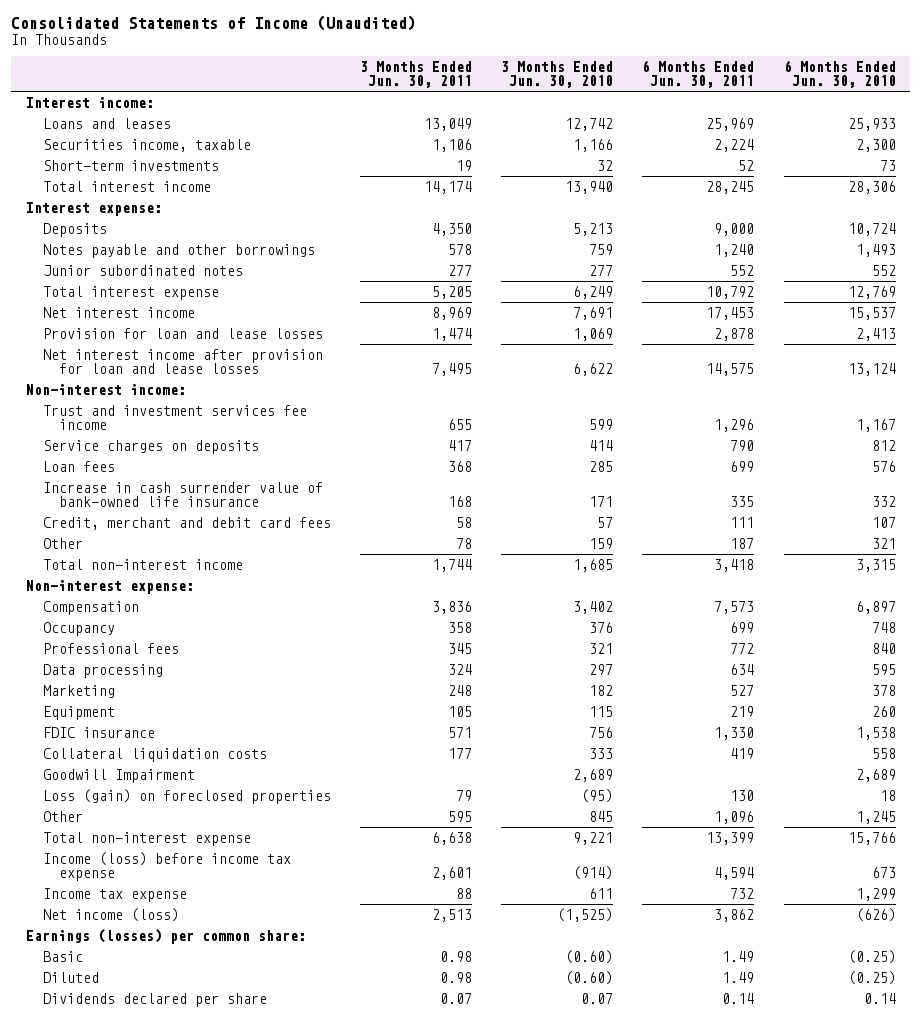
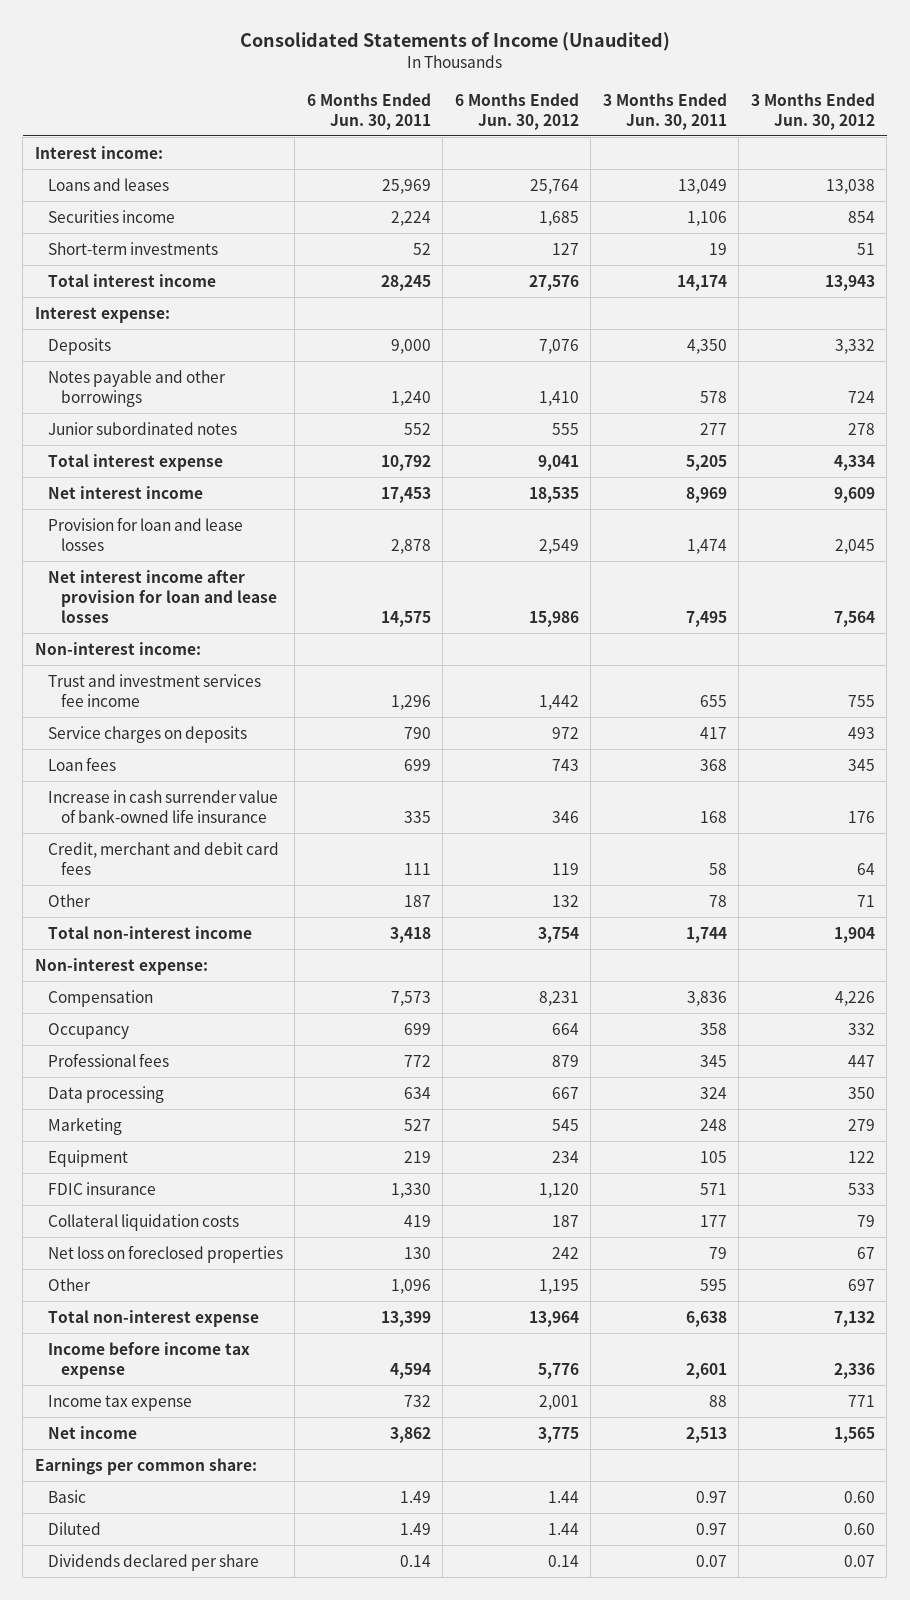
[501,60,614,89] 3 Months Ended Jun. 30, 2010 -> none
[783,59,896,89] 6 Months Ended Jun. 30, 2010 -> none
none -> [454,92,579,130] 6 Months Ended Jun. 30, 2012
none -> [750,92,875,130] 3 Months Ended Jun. 30, 2012
[42,138,251,152] Securities income, taxable -> [47,209,175,223] Securities income
[42,768,195,783] Goodwill Impairment -> none
[42,788,331,804] Loss (gain) on foreclosed properties -> [47,1244,283,1263] Net loss on foreclosed properties
[42,851,291,881] Income (loss) before income tax expense -> [47,1341,250,1379] Income before income tax expense
[42,907,179,922] Net income (loss) -> [47,1425,137,1439] Net income
[26,928,307,944] Earnings (losses) per common share: -> [34,1457,257,1475] Earnings per common share:
[439,950,472,962] 0.98 -> [695,1490,727,1503] 0.97
[439,971,472,983] 0.98 -> [695,1522,727,1535] 0.97

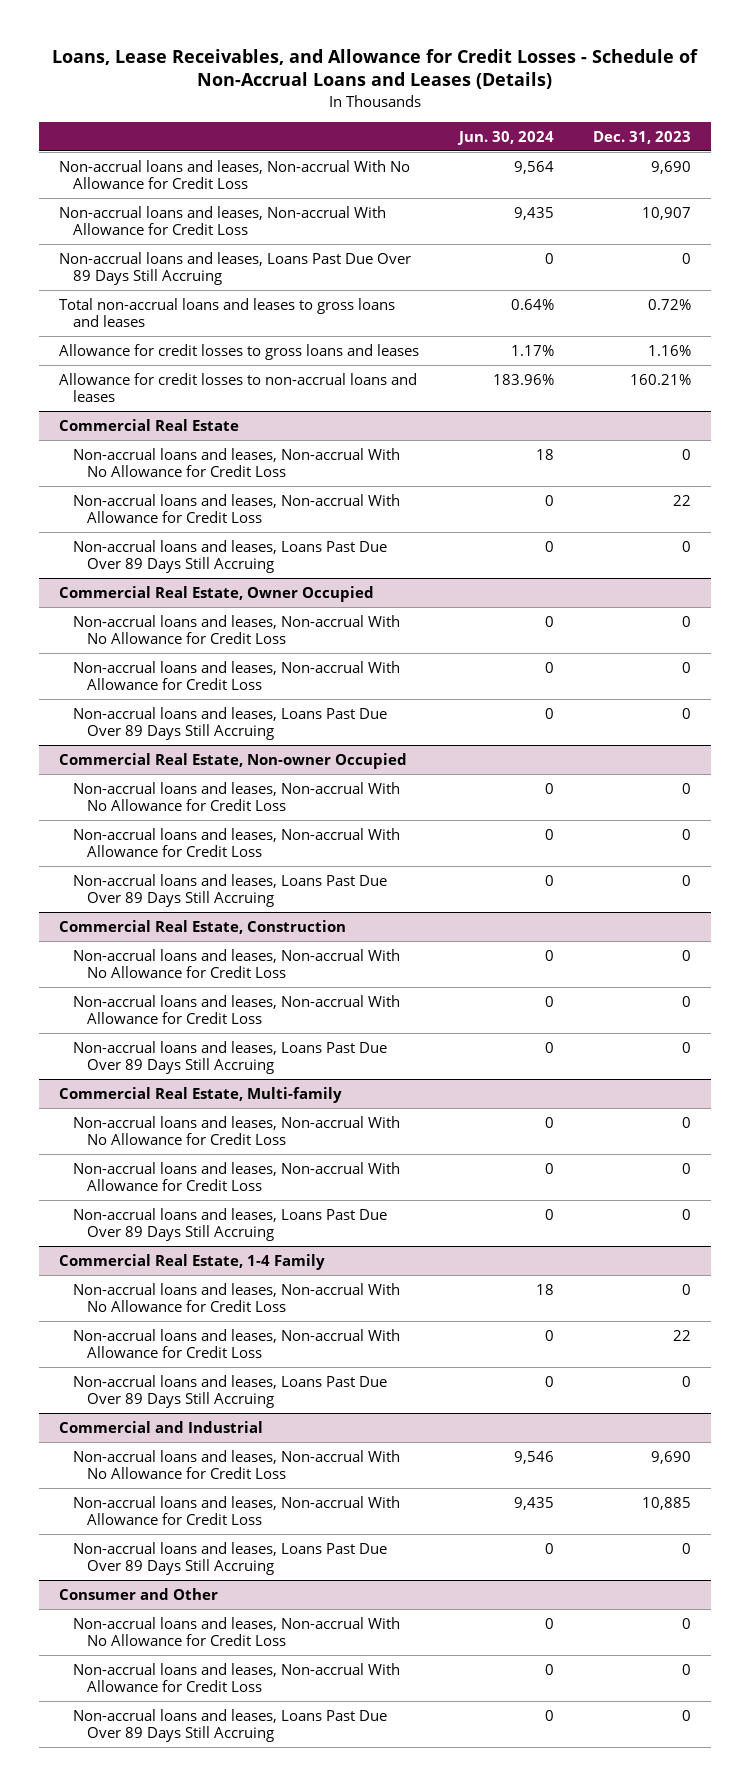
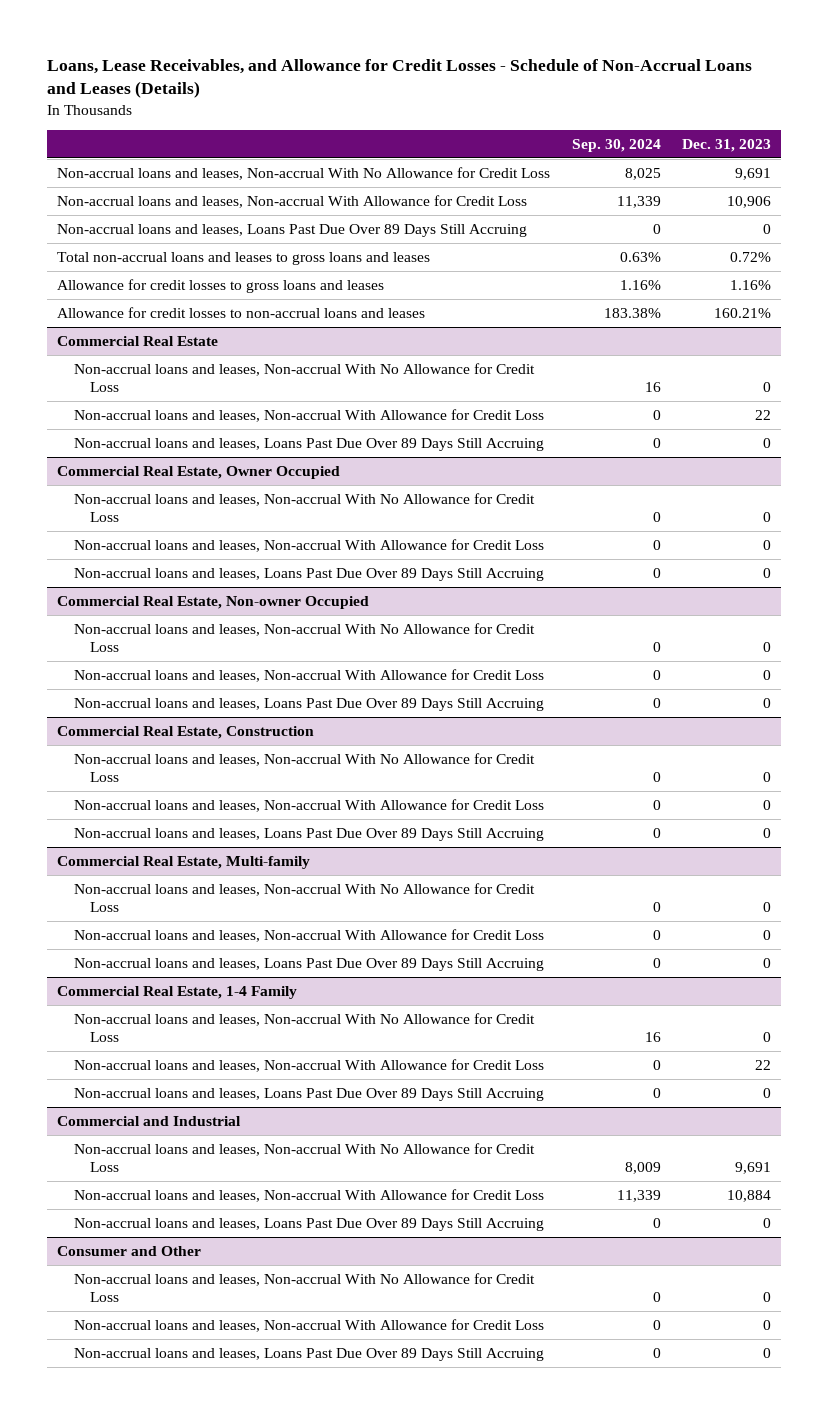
[456,130,554,145] Jun. 30, 2024 -> none
none -> [571,139,661,153] Sep. 30, 2024
[651,160,692,174] 9,690 -> [734,167,771,180] 9,691
[642,206,692,220] 10,907 -> [726,195,771,208] 10,906
[651,1450,692,1464] 9,690 -> [734,1162,771,1175] 9,691
[642,1496,692,1510] 10,885 -> [726,1189,771,1202] 10,884

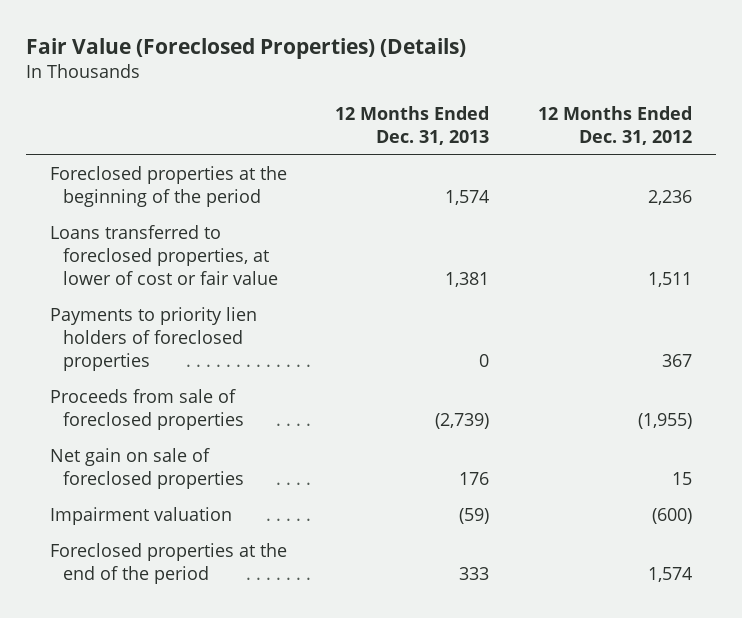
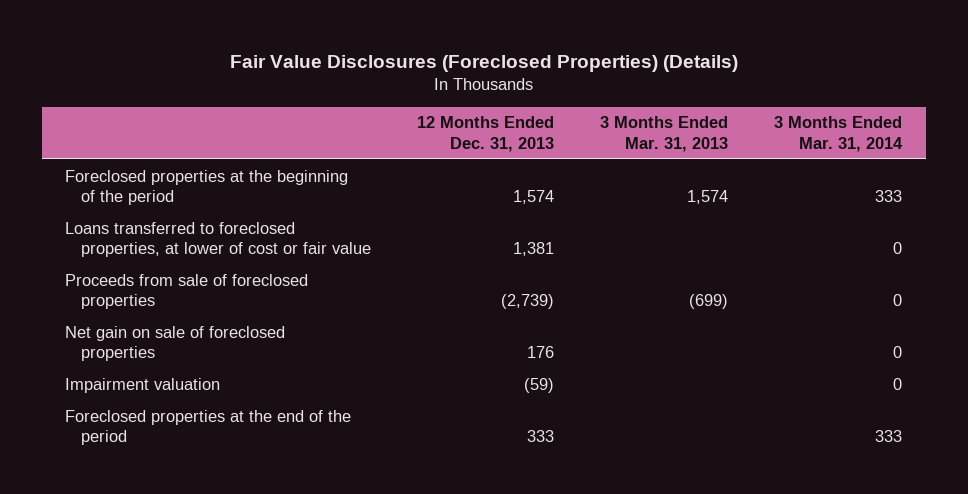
[26,37,467,59] Fair Value (Foreclosed Properties) (Details) -> [229,54,738,72] Fair Value Disclosures (Foreclosed Properties) (Details)
[537,106,692,146] 12 Months Ended Dec. 31, 2012 -> none
none -> [600,116,729,152] 3 Months Ended Mar. 31, 2013
none -> [774,116,904,152] 3 Months Ended Mar. 31, 2014
[50,307,258,372] Payments to priority lien holders of foreclosed properties -> none

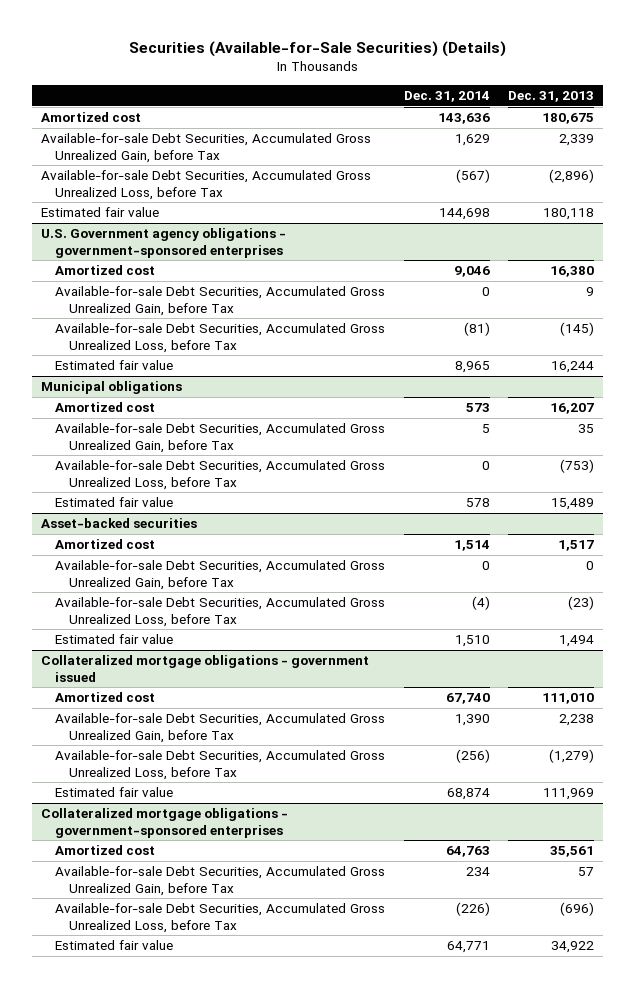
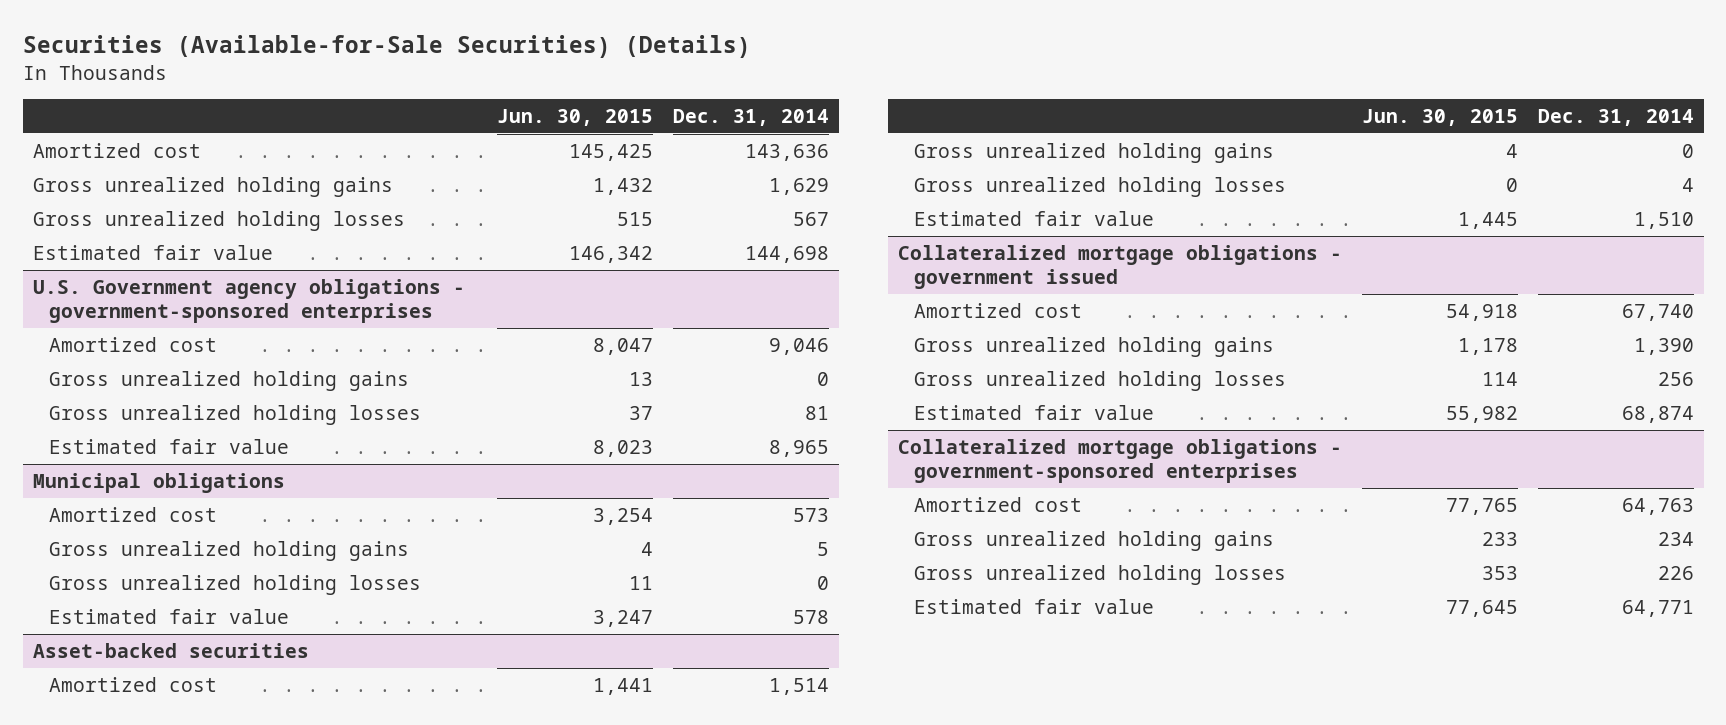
[508,90,595,102] Dec. 31, 2013 -> none
none -> [496,108,653,126] Jun. 30, 2015
[41,133,372,163] Available-for-sale Debt Securities, Accumulated Gross Unrealized Gain, before Tax -> [32,176,393,197] Gross unrealized holding gains
[41,170,372,200] Available-for-sale Debt Securities, Accumulated Gross Unrealized Loss, before Tax -> [32,210,405,231] Gross unrealized holding losses
[455,169,490,184] (567) -> [792,211,829,226] 567
[55,286,386,316] Available-for-sale Debt Securities, Accumulated Gross Unrealized Gain, before Tax -> [49,370,410,391] Gross unrealized holding gains
[55,323,386,353] Available-for-sale Debt Securities, Accumulated Gross Unrealized Loss, before Tax -> [49,404,422,425] Gross unrealized holding losses
[463,322,490,337] (81) -> [804,405,829,420] 81
[55,423,386,453] Available-for-sale Debt Securities, Accumulated Gross Unrealized Gain, before Tax -> [49,540,410,561] Gross unrealized holding gains
[55,460,386,490] Available-for-sale Debt Securities, Accumulated Gross Unrealized Loss, before Tax -> [49,574,422,595] Gross unrealized holding losses
[55,560,386,590] Available-for-sale Debt Securities, Accumulated Gross Unrealized Gain, before Tax -> [914,142,1275,163] Gross unrealized holding gains
[55,597,386,627] Available-for-sale Debt Securities, Accumulated Gross Unrealized Loss, before Tax -> [914,176,1287,197] Gross unrealized holding losses
[471,596,490,611] (4) -> [1681,177,1694,192] 4
[55,713,386,743] Available-for-sale Debt Securities, Accumulated Gross Unrealized Gain, before Tax -> [914,336,1275,357] Gross unrealized holding gains
[55,750,386,780] Available-for-sale Debt Securities, Accumulated Gross Unrealized Loss, before Tax -> [914,370,1287,391] Gross unrealized holding losses
[455,749,490,764] (256) -> [1657,371,1694,386] 256
[55,866,386,896] Available-for-sale Debt Securities, Accumulated Gross Unrealized Gain, before Tax -> [914,530,1275,551] Gross unrealized holding gains
[55,903,386,933] Available-for-sale Debt Securities, Accumulated Gross Unrealized Loss, before Tax -> [914,564,1287,585] Gross unrealized holding losses
[455,902,490,917] (226) -> [1657,565,1694,580] 226

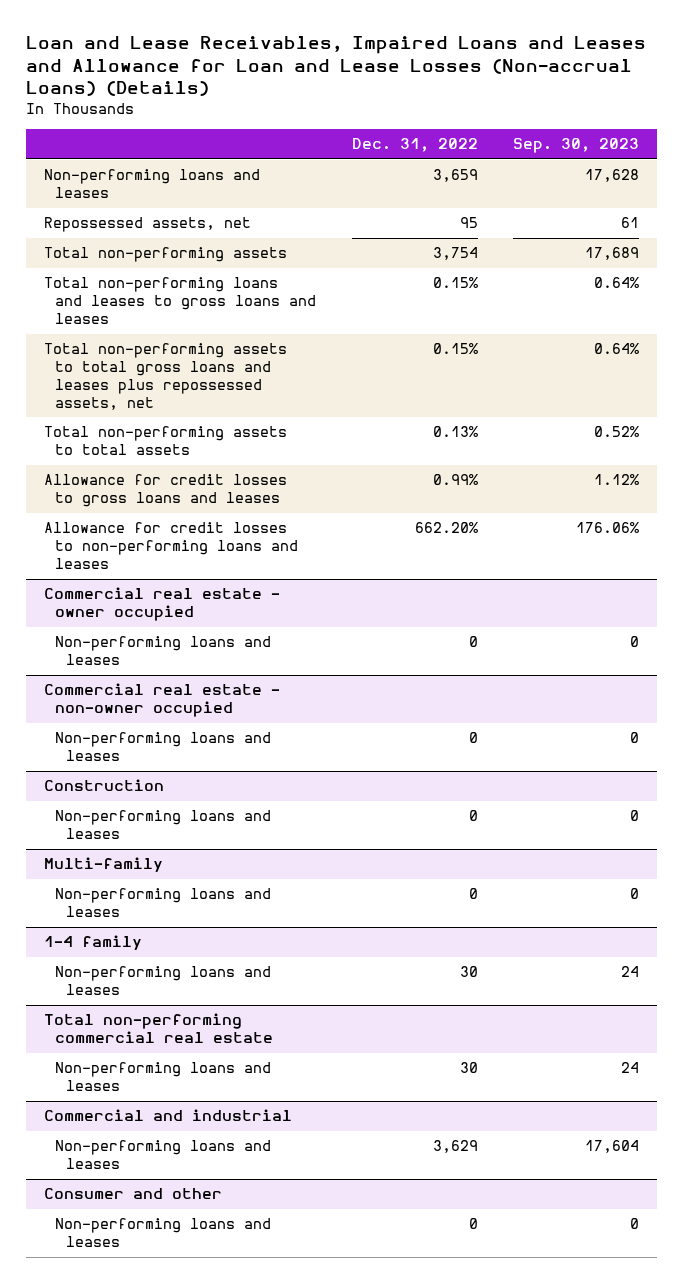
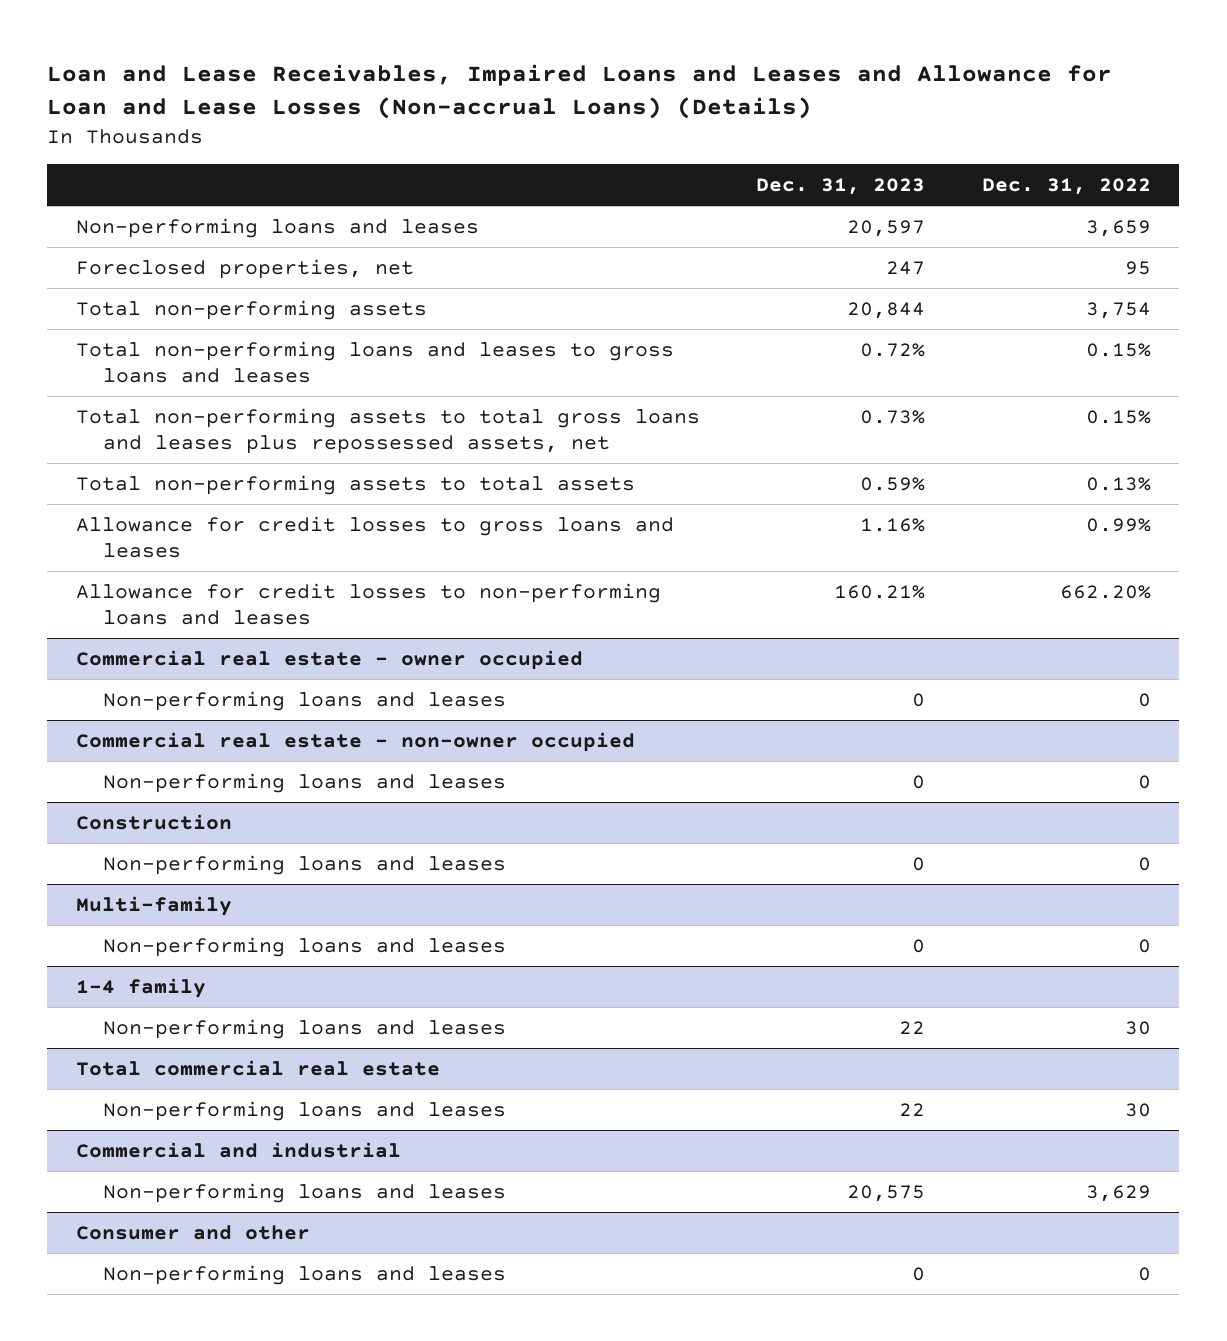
[513,138,640,154] Sep. 30, 2023 -> none
none -> [756,177,926,195] Dec. 31, 2023
[43,217,251,233] Repossessed assets, net -> [75,258,414,279] Foreclosed properties, net
[43,1013,274,1044] Total non-performing commercial real estate -> [75,1059,440,1076] Total commercial real estate

